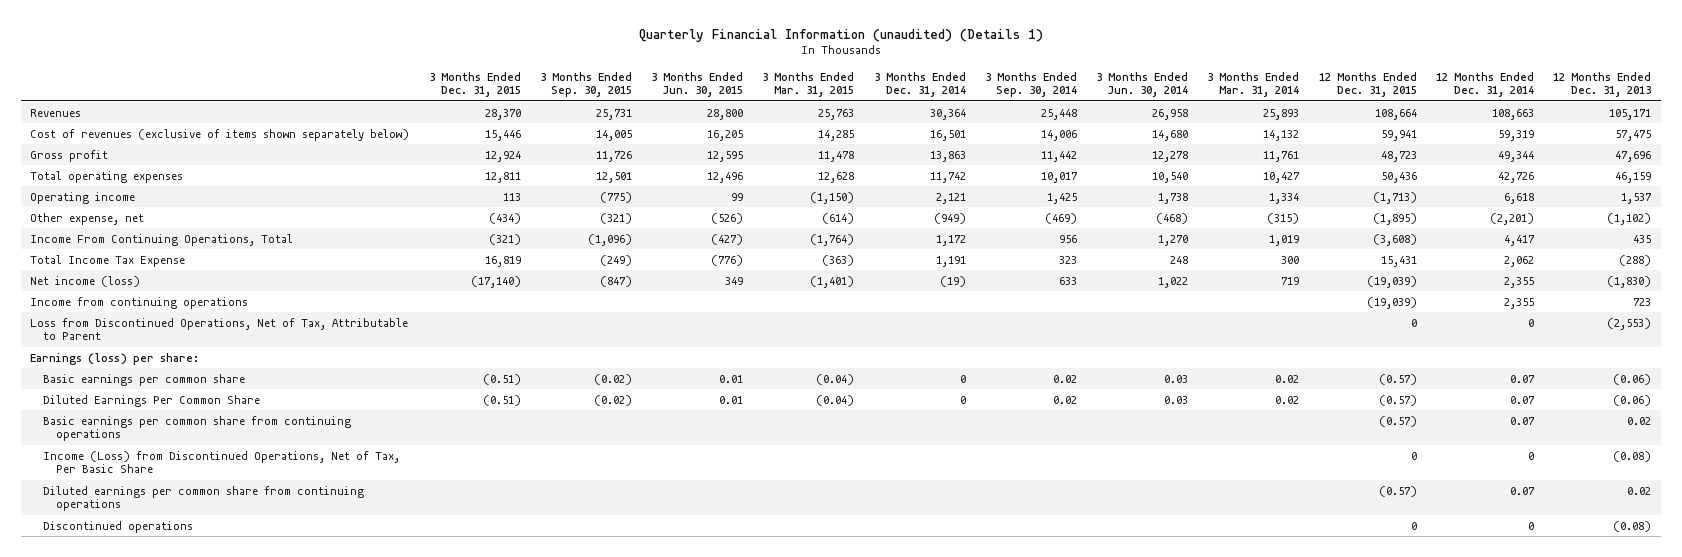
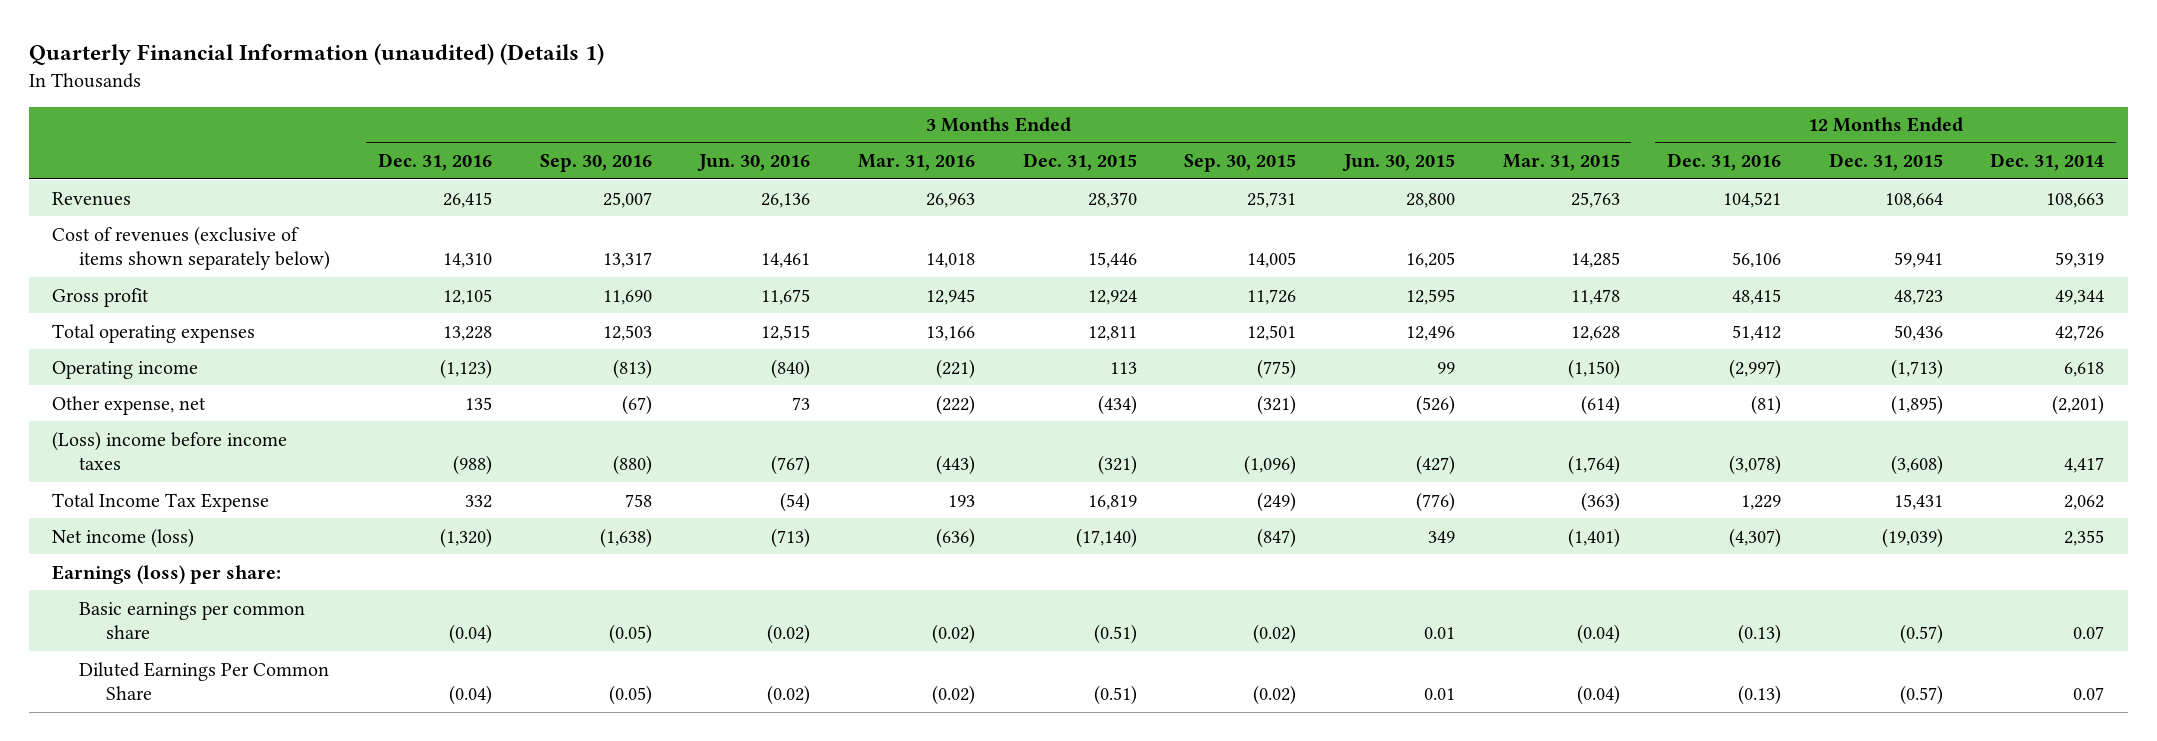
[873,71,966,98] 3 Months Ended Dec. 31, 2014 -> none
[984,71,1077,98] 3 Months Ended Sep. 30, 2014 -> none
[1096,71,1189,98] 3 Months Ended Jun. 30, 2014 -> none
[1207,71,1300,98] 3 Months Ended Mar. 31, 2014 -> none
[1553,71,1652,98] 12 Months Ended Dec. 31, 2013 -> none
none -> [378,153,493,172] Dec. 31, 2016
none -> [539,154,652,173] Sep. 30, 2016
none -> [697,154,811,172] Jun. 30, 2016
none -> [857,154,975,172] Mar. 31, 2016
none -> [1667,153,1782,172] Dec. 31, 2016
[30,233,294,246] Income From Continuing Operations, Total -> [52,430,288,471] (Loss) income before income taxes
[30,296,249,309] Income from continuing operations -> none
[30,317,409,341] Loss from Discontinued Operations, Net of Tax, Attributable to Parent -> none
[43,415,352,442] Basic earnings per common share from continuing operations -> none
[43,450,401,474] Income (Loss) from Discontinued Operations, Net of Tax, Per Basic Share -> none
[43,485,365,512] Diluted earnings per common share from continuing operations -> none
[43,520,194,533] Discontinued operations -> none

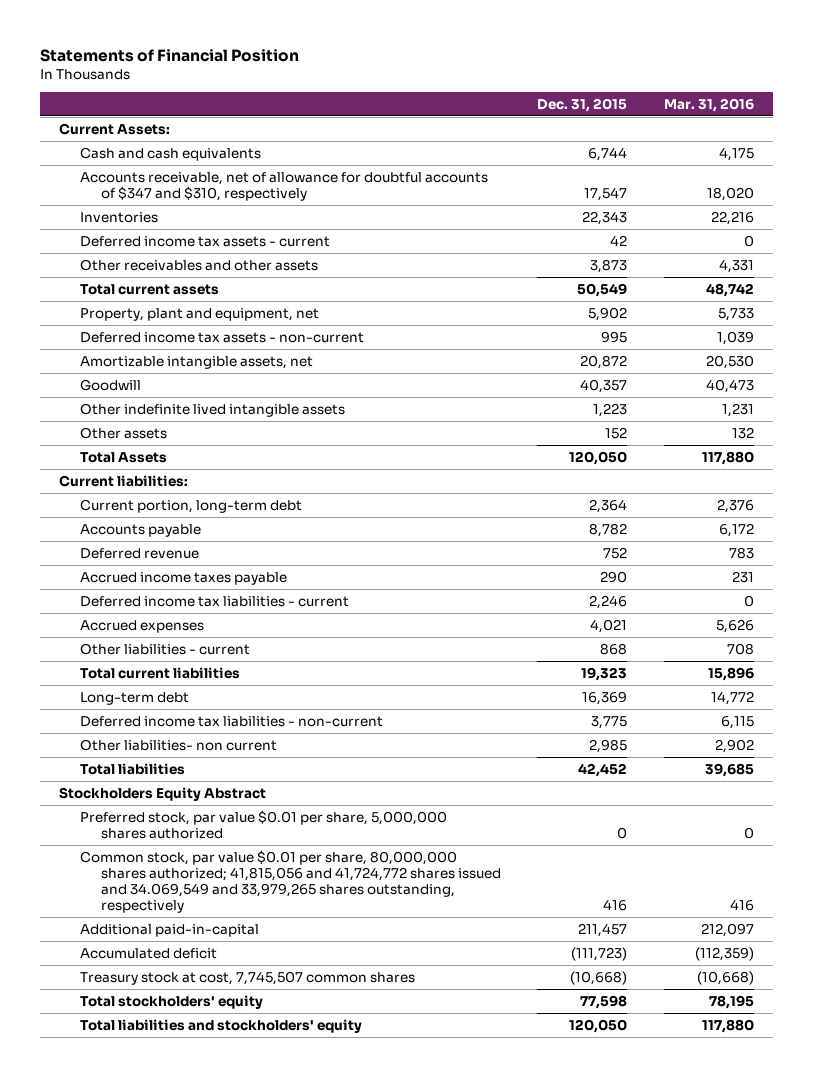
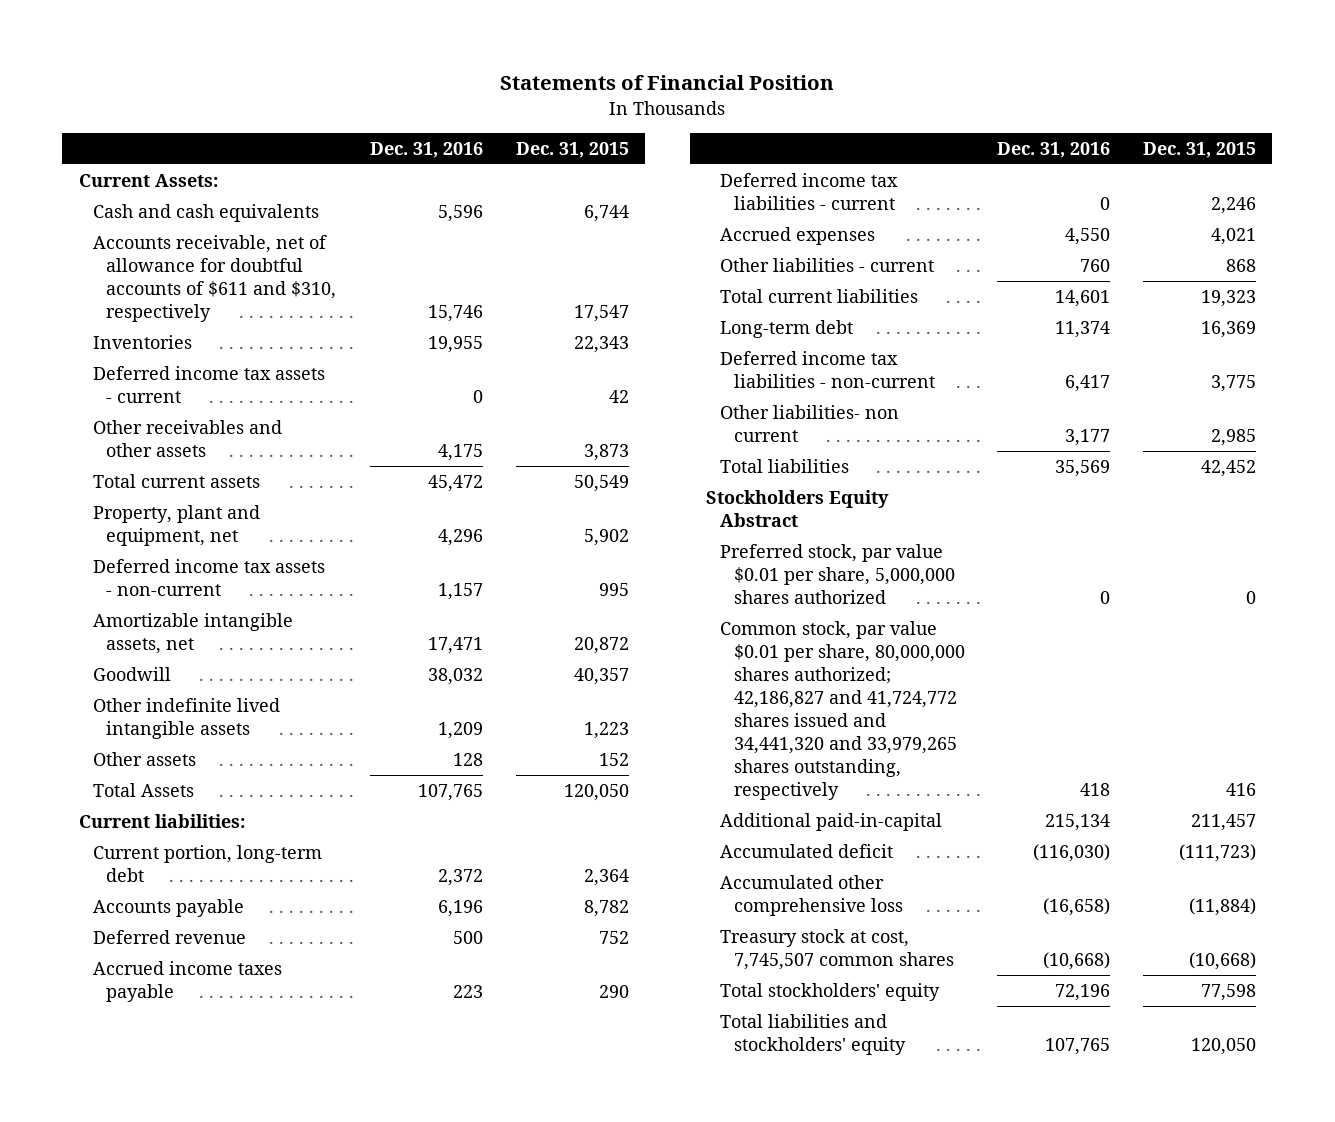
[664,97,755,112] Mar. 31, 2016 -> none
none -> [369,141,483,158] Dec. 31, 2016
[79,171,488,201] Accounts receivable, net of allowance for doubtful accounts of $347 and $310, respectively -> [92,235,337,323] Accounts receivable, net of allowance for doubtful accounts of $611 and $310, respectively
[79,849,501,913] Common stock, par value $0.01 per share, 80,000,000 shares authorized; 41,815,056 and 41,724,772 shares issued and 34.069,549 and 33,979,265 shares outstanding, respectively -> [719,621,965,801] Common stock, par value $0.01 per share, 80,000,000 shares authorized; 42,186,827 and 41,724,772 shares issued and 34,441,320 and 33,979,265 shares outstanding, respectively
none -> [719,875,903,917] Accumulated other comprehensive loss

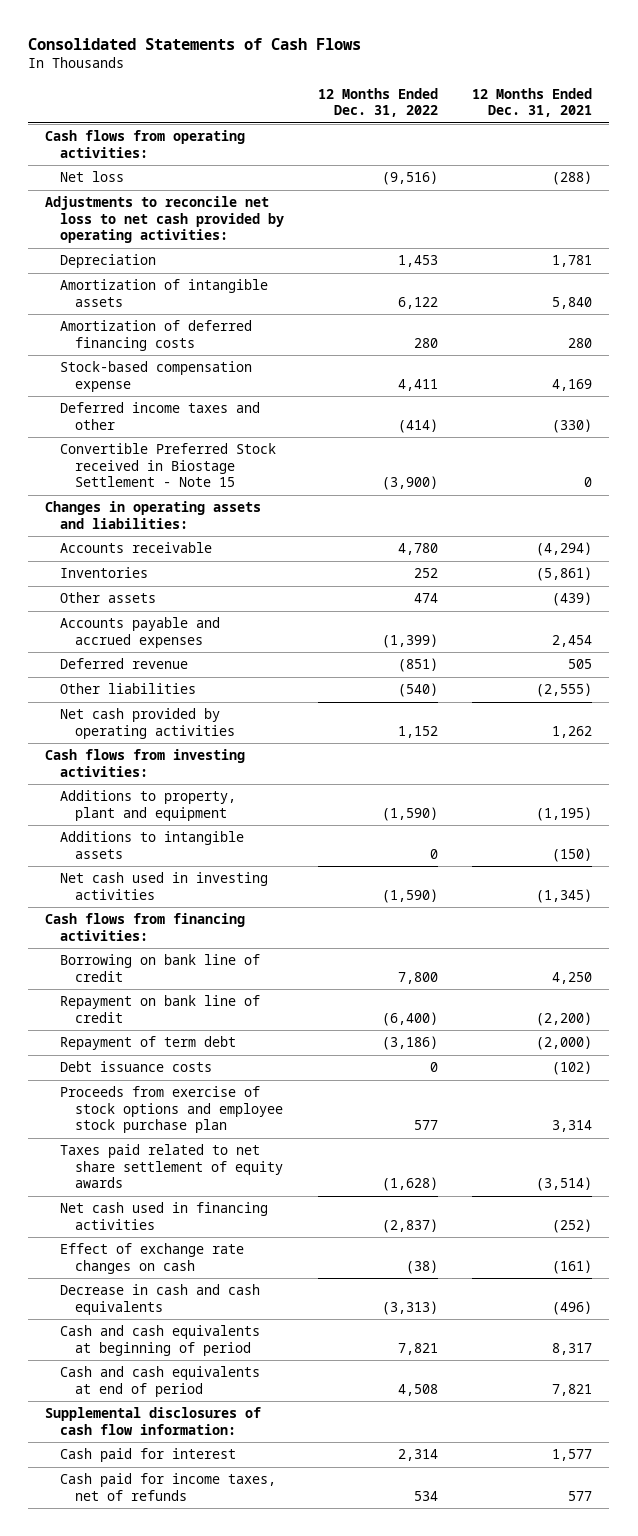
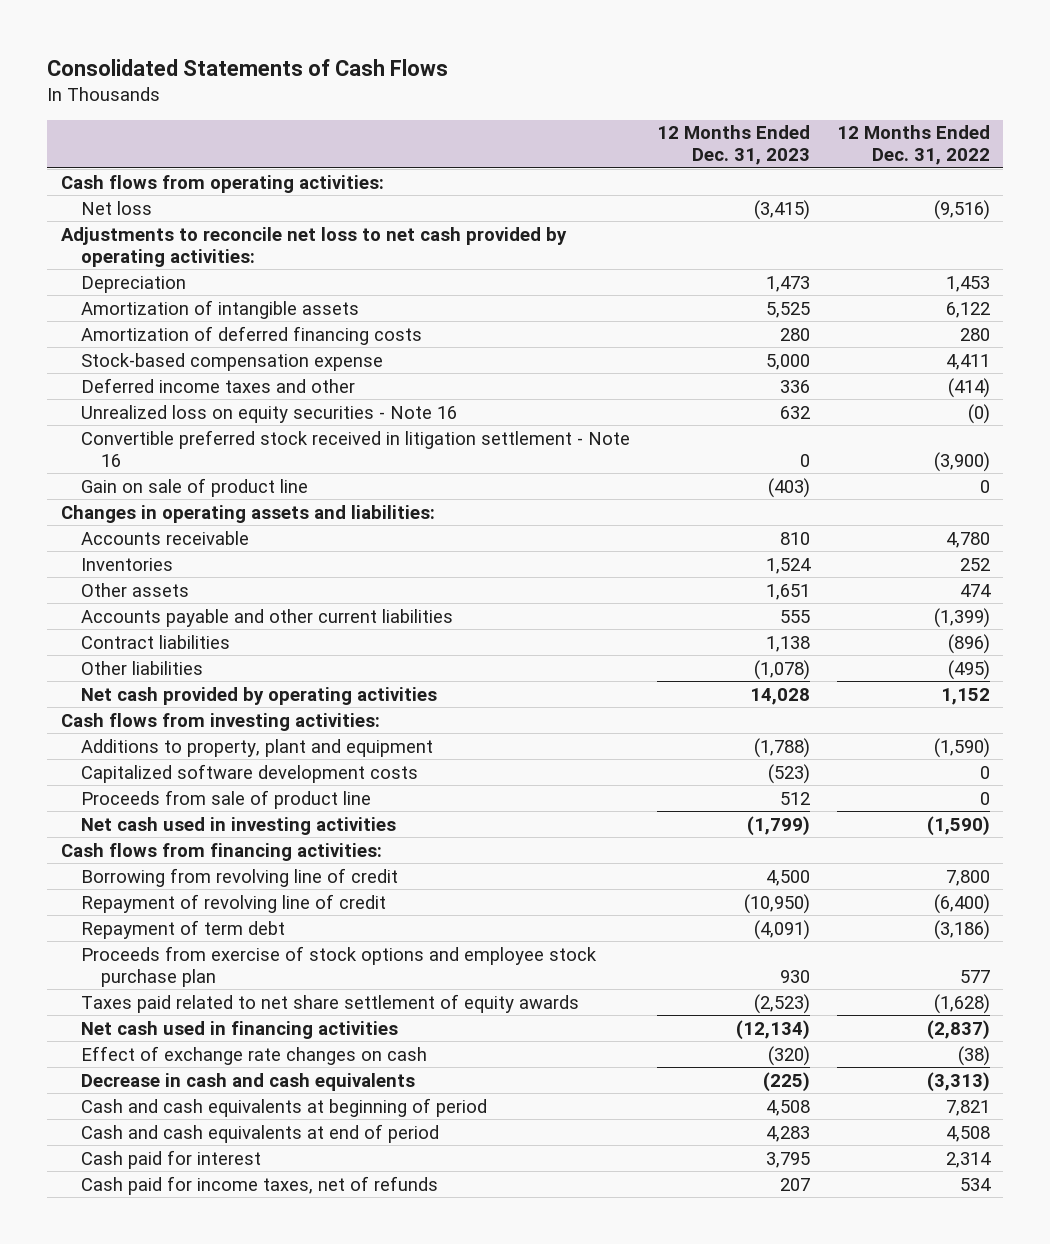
[472,87,593,118] 12 Months Ended Dec. 31, 2021 -> none
none -> [656,125,810,166] 12 Months Ended Dec. 31, 2023
none -> [80,404,457,423] Unrealized loss on equity securities - Note 16
[60,443,277,487] Convertible Preferred Stock received in Biostage Settlement - Note 15 -> [80,429,630,467] Convertible preferred stock received in litigation settlement - Note 16
none -> [80,477,308,497] Gain on sale of product line
[60,658,189,670] Deferred revenue -> none
[60,617,221,648] Accounts payable and accrued expenses -> [80,608,453,627] Accounts payable and other current liabilities
none -> [80,634,230,649] Contract liabilities
[398,683,439,698] (540) -> [947,659,990,680] (495)
[60,831,245,859] Additions to intangible assets -> [80,763,418,783] Capitalized software development costs
none -> [80,789,371,809] Proceeds from sale of product line
[60,954,261,982] Borrowing on bank line of credit -> [80,867,398,887] Borrowing from revolving line of credit
[60,995,261,1023] Repayment on bank line of credit -> [80,893,386,913] Repayment of revolving line of credit
[60,1061,213,1073] Debt issuance costs -> none
[45,1407,262,1435] Supplemental disclosures of cash flow information: -> none

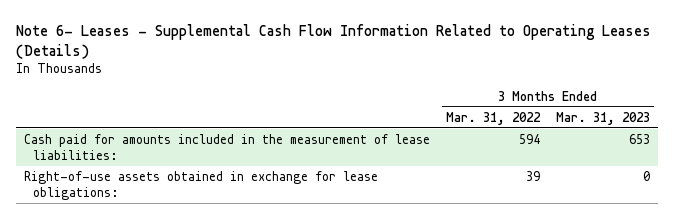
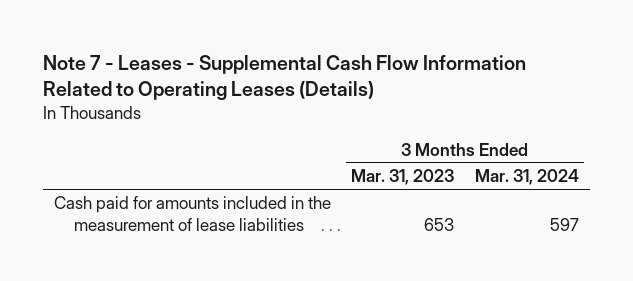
[16,24,652,59] Note 6- Leases - Supplemental Cash Flow Information Related to Operating Leases (Details) -> [43,54,527,101] Note 7 - Leases - Supplemental Cash Flow Information Related to Operating Leases (Details)
[446,111,542,125] Mar. 31, 2022 -> none
none -> [475,169,580,186] Mar. 31, 2024
[24,170,379,201] Right-of-use assets obtained in exchange for lease obligations: -> none
[24,133,431,161] Cash paid for amounts included in the measurement of lease liabilities: -> [53,196,331,231] Cash paid for amounts included in the measurement of lease liabilities

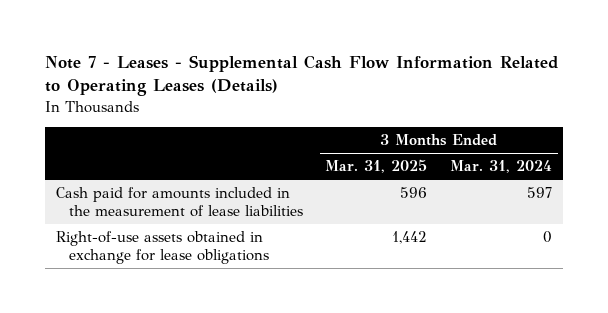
[351,169,455,186] Mar. 31, 2023 -> none
none -> [325,159,428,174] Mar. 31, 2025
none -> [56,231,269,264] Right-of-use assets obtained in exchange for lease obligations

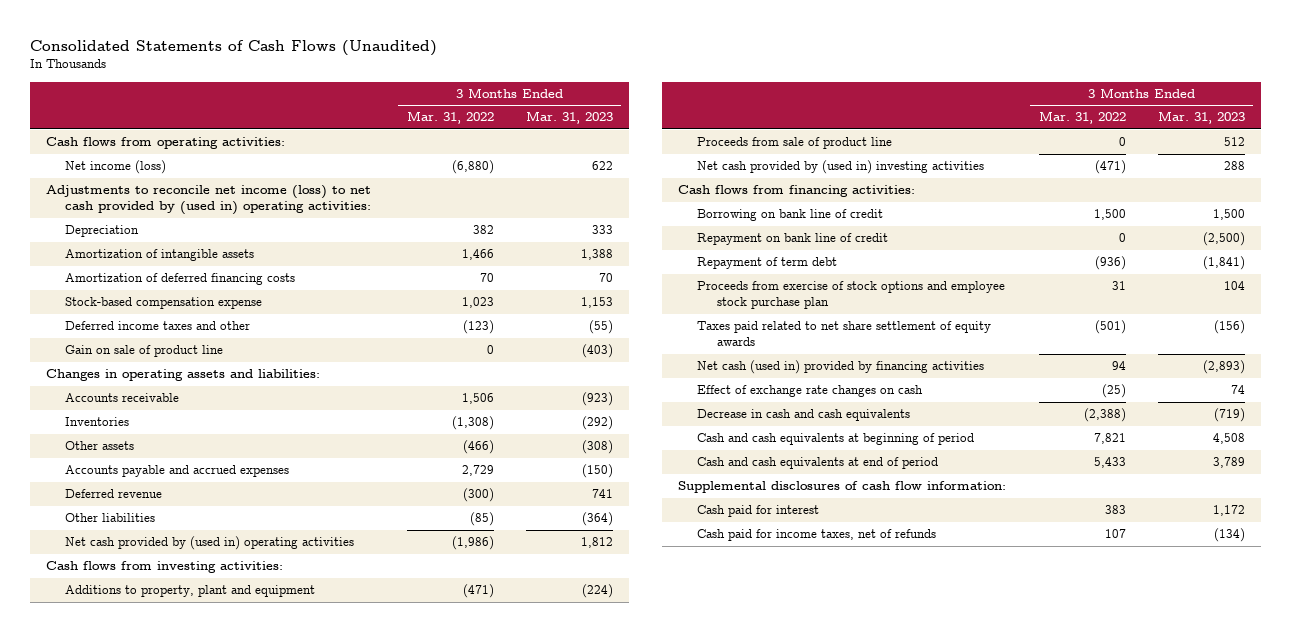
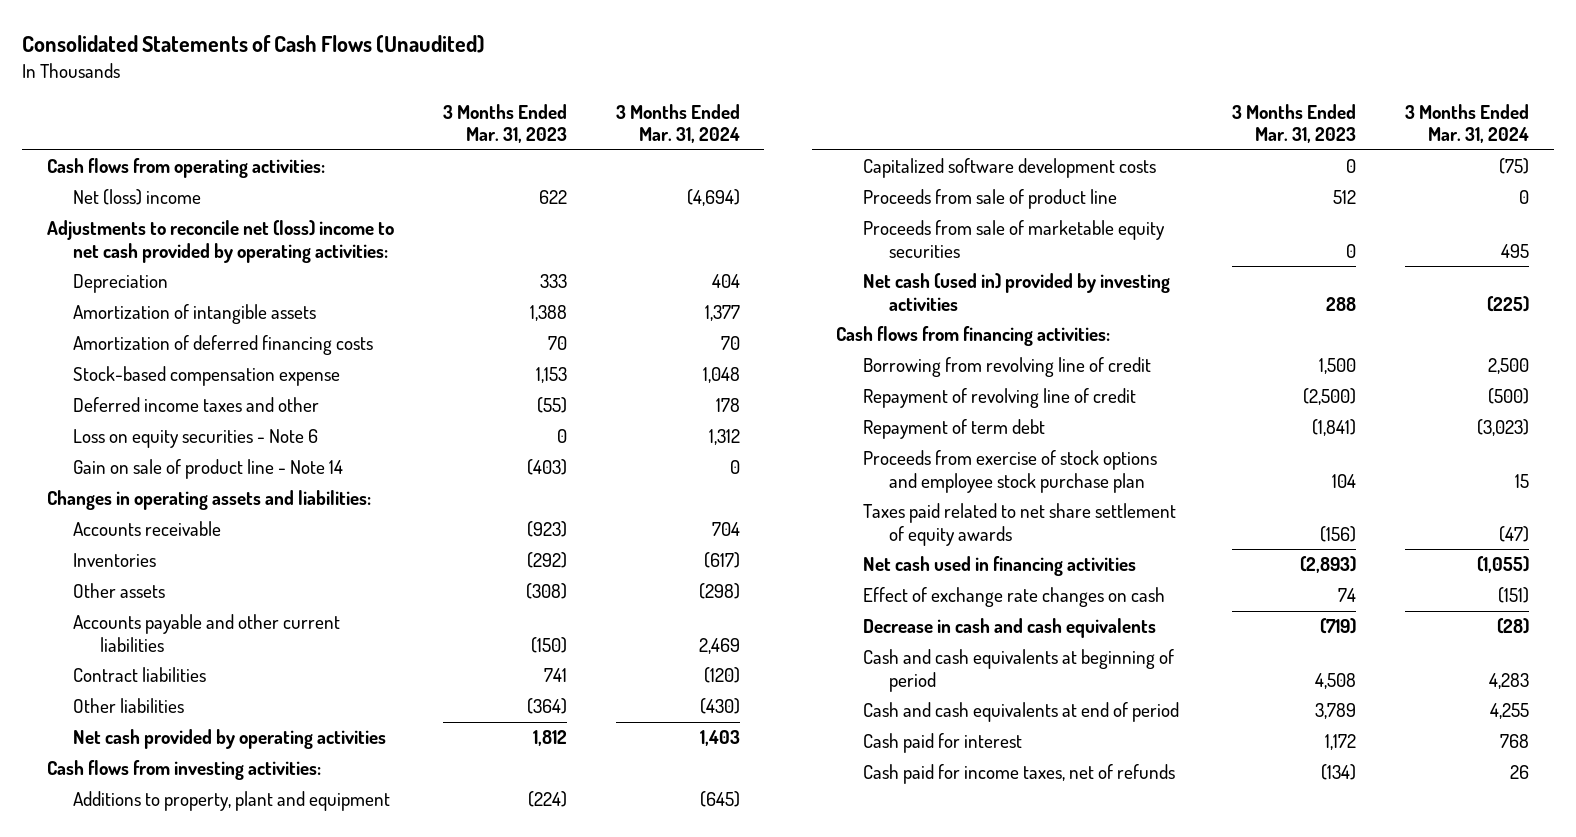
[406,111,494,125] Mar. 31, 2022 -> none
none -> [615,104,740,144] 3 Months Ended Mar. 31, 2024
[65,160,167,175] Net income (loss) -> [73,189,202,206] Net (loss) income
[46,185,372,216] Adjustments to reconcile net income (loss) to net cash provided by (used in) operating activities: -> [46,220,394,263] Adjustments to reconcile net (loss) income to net cash provided by operating activities:
none -> [73,429,319,449] Loss on equity securities - Note 6
[65,345,224,358] Gain on sale of product line -> [73,459,344,480] Gain on sale of product line - Note 14
[65,465,290,478] Accounts payable and accrued expenses -> [73,614,341,652] Accounts payable and other current liabilities
[65,489,163,499] Deferred revenue -> [73,667,207,683] Contract liabilities
[65,536,355,551] Net cash provided by (used in) operating activities -> [73,729,387,750] Net cash provided by operating activities
none -> [862,158,1156,179] Capitalized software development costs
none -> [862,220,1165,258] Proceeds from sale of marketable equity securities
[697,160,985,175] Net cash provided by (used in) investing activities -> [862,273,1170,311] Net cash (used in) provided by investing activities
[697,209,884,222] Borrowing on bank line of credit -> [862,357,1151,378] Borrowing from revolving line of credit
[697,233,889,246] Repayment on bank line of credit -> [862,388,1136,409] Repayment of revolving line of credit
[697,360,985,375] Net cash (used in) provided by financing activities -> [862,556,1136,577] Net cash used in financing activities
[678,481,1007,494] Supplemental disclosures of cash flow information: -> none

